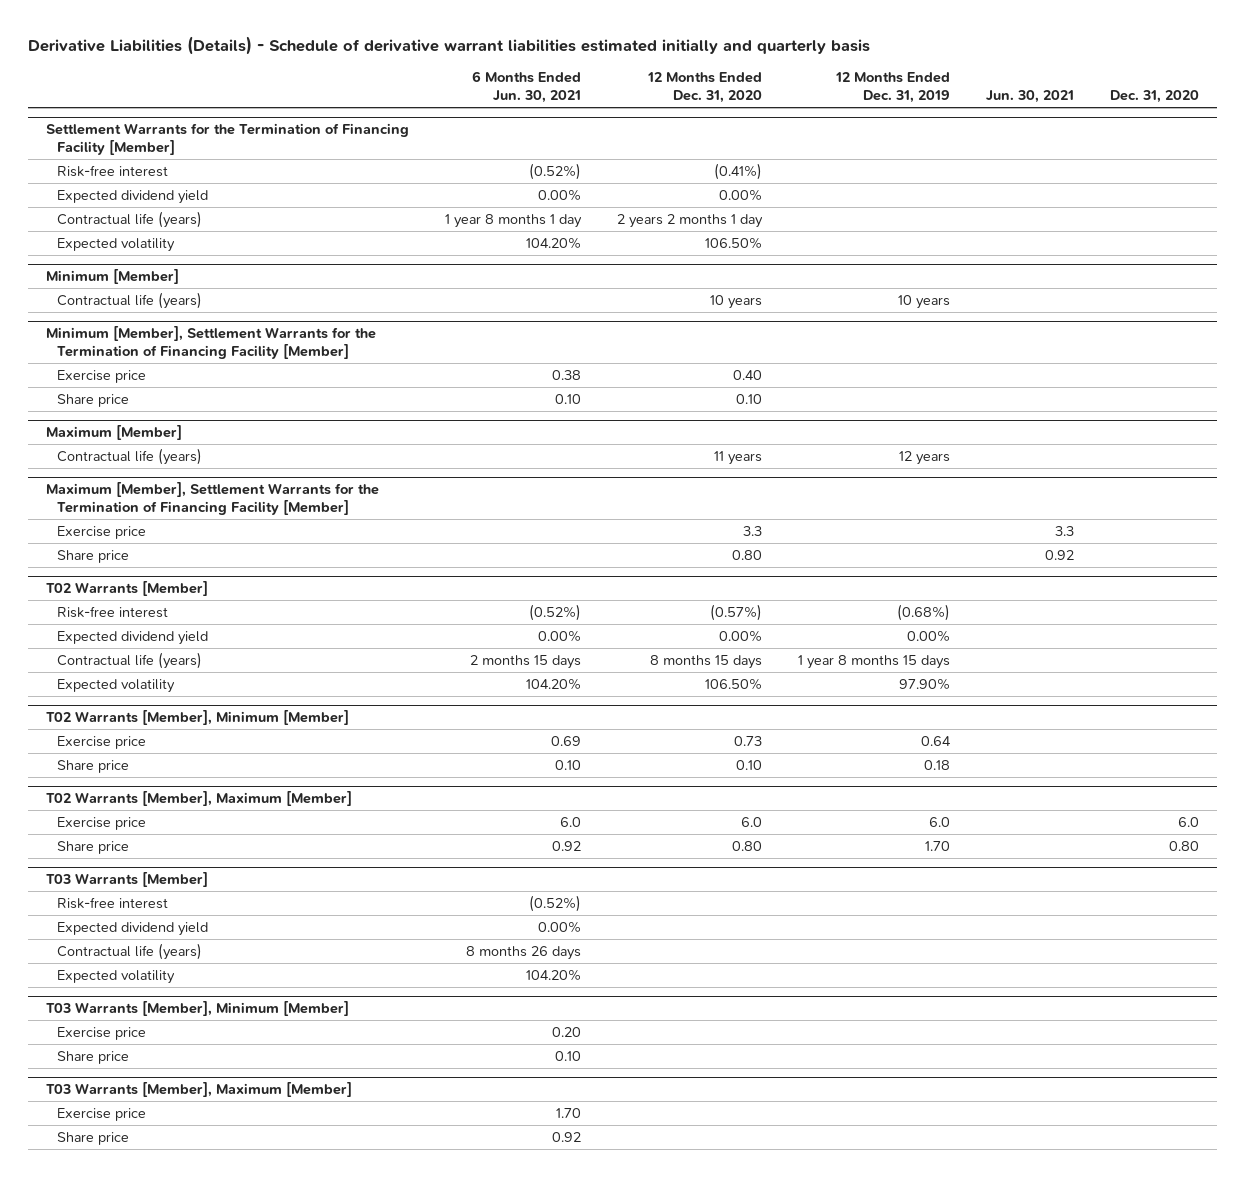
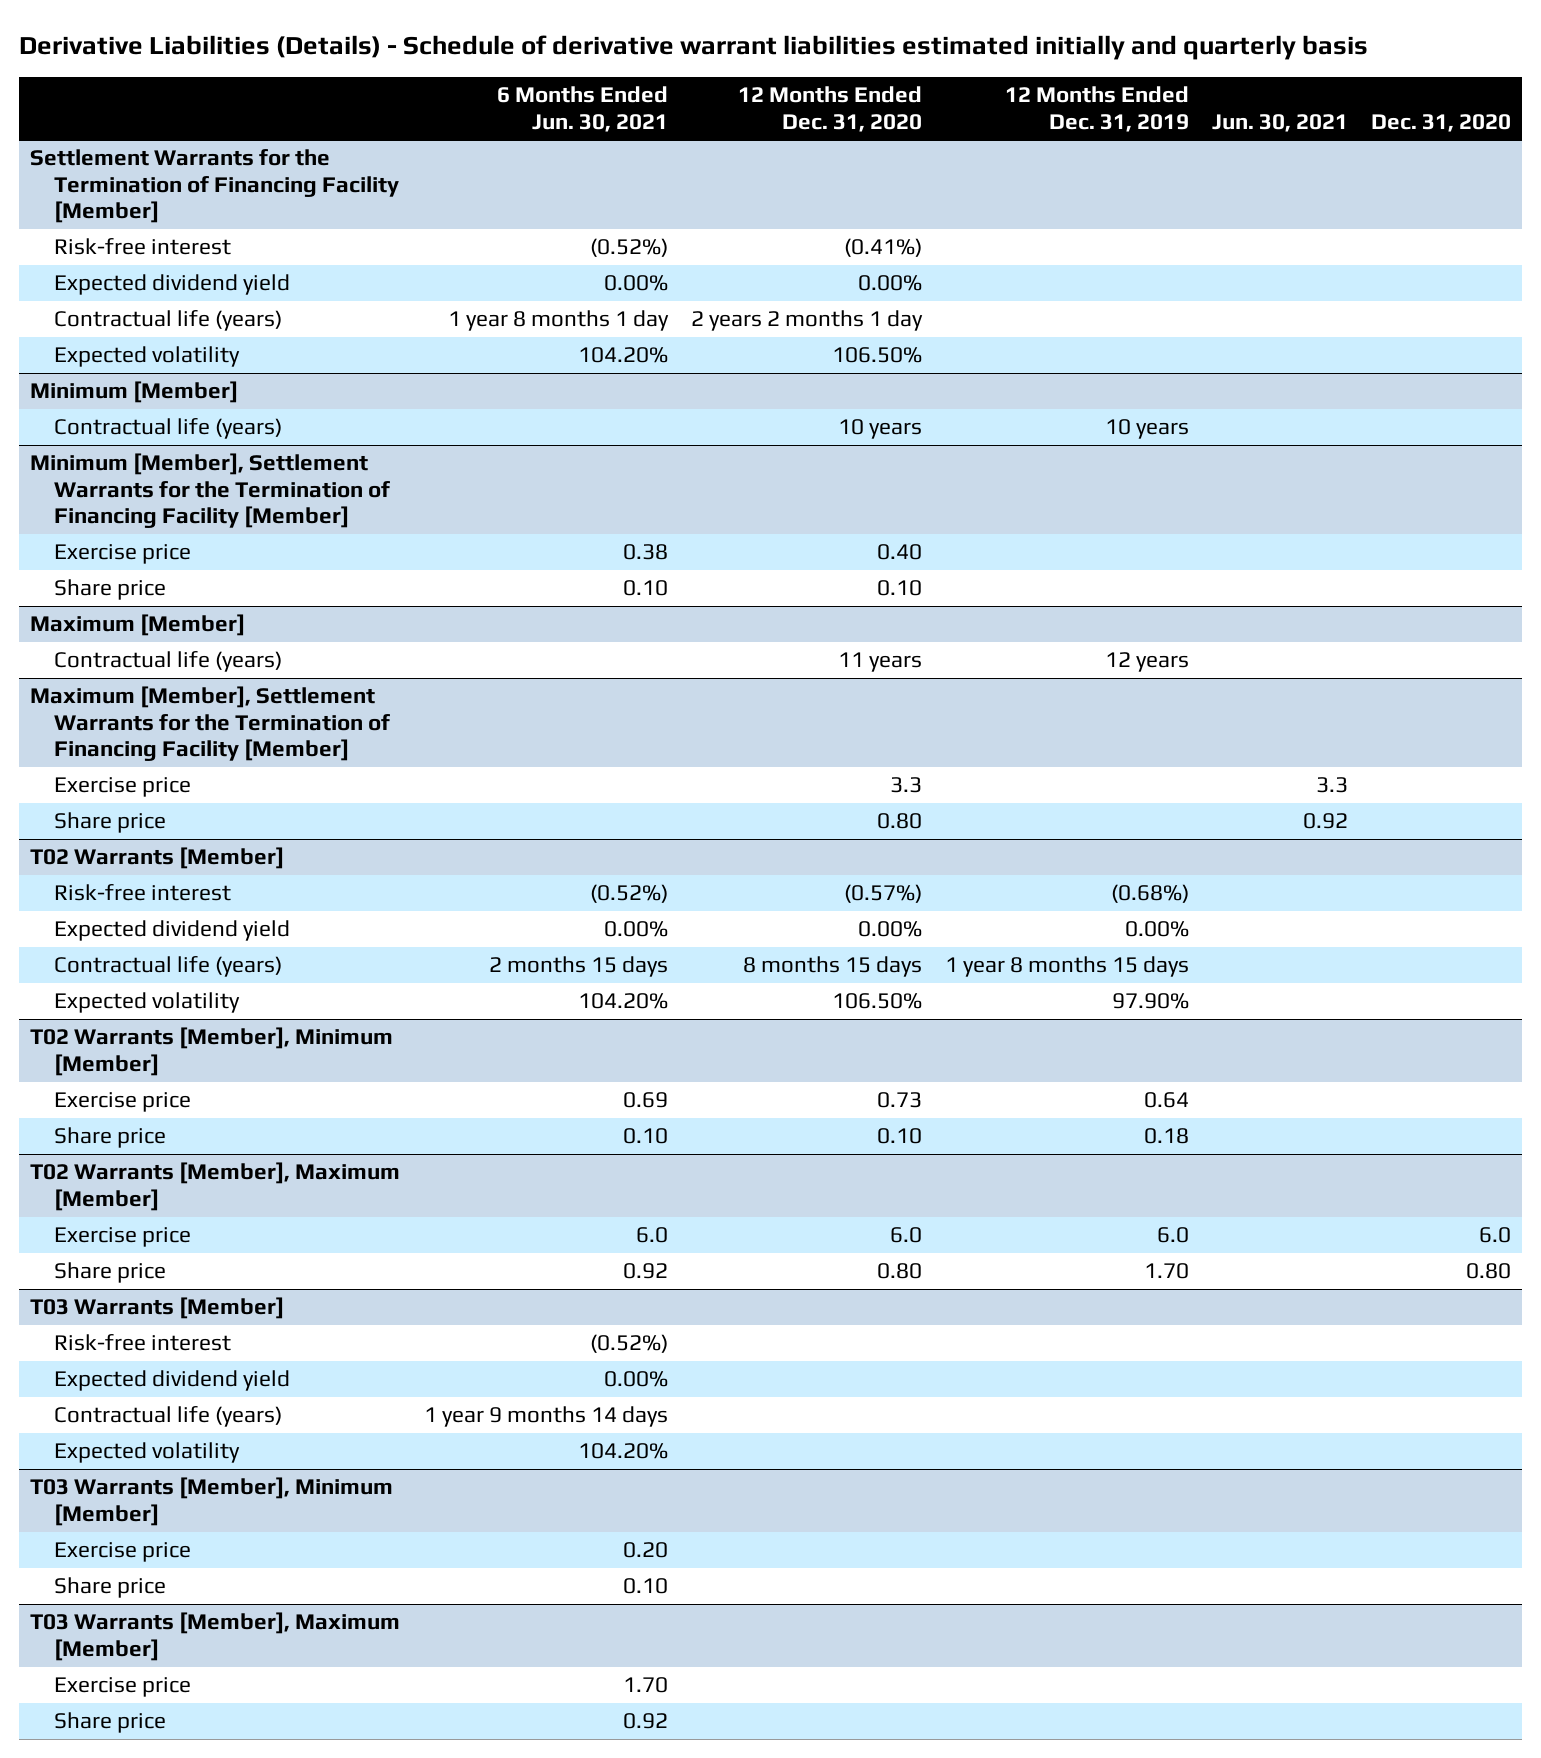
[466,945,582,960] 8 months 26 days -> [423,1406,668,1428] 1 year 9 months 14 days

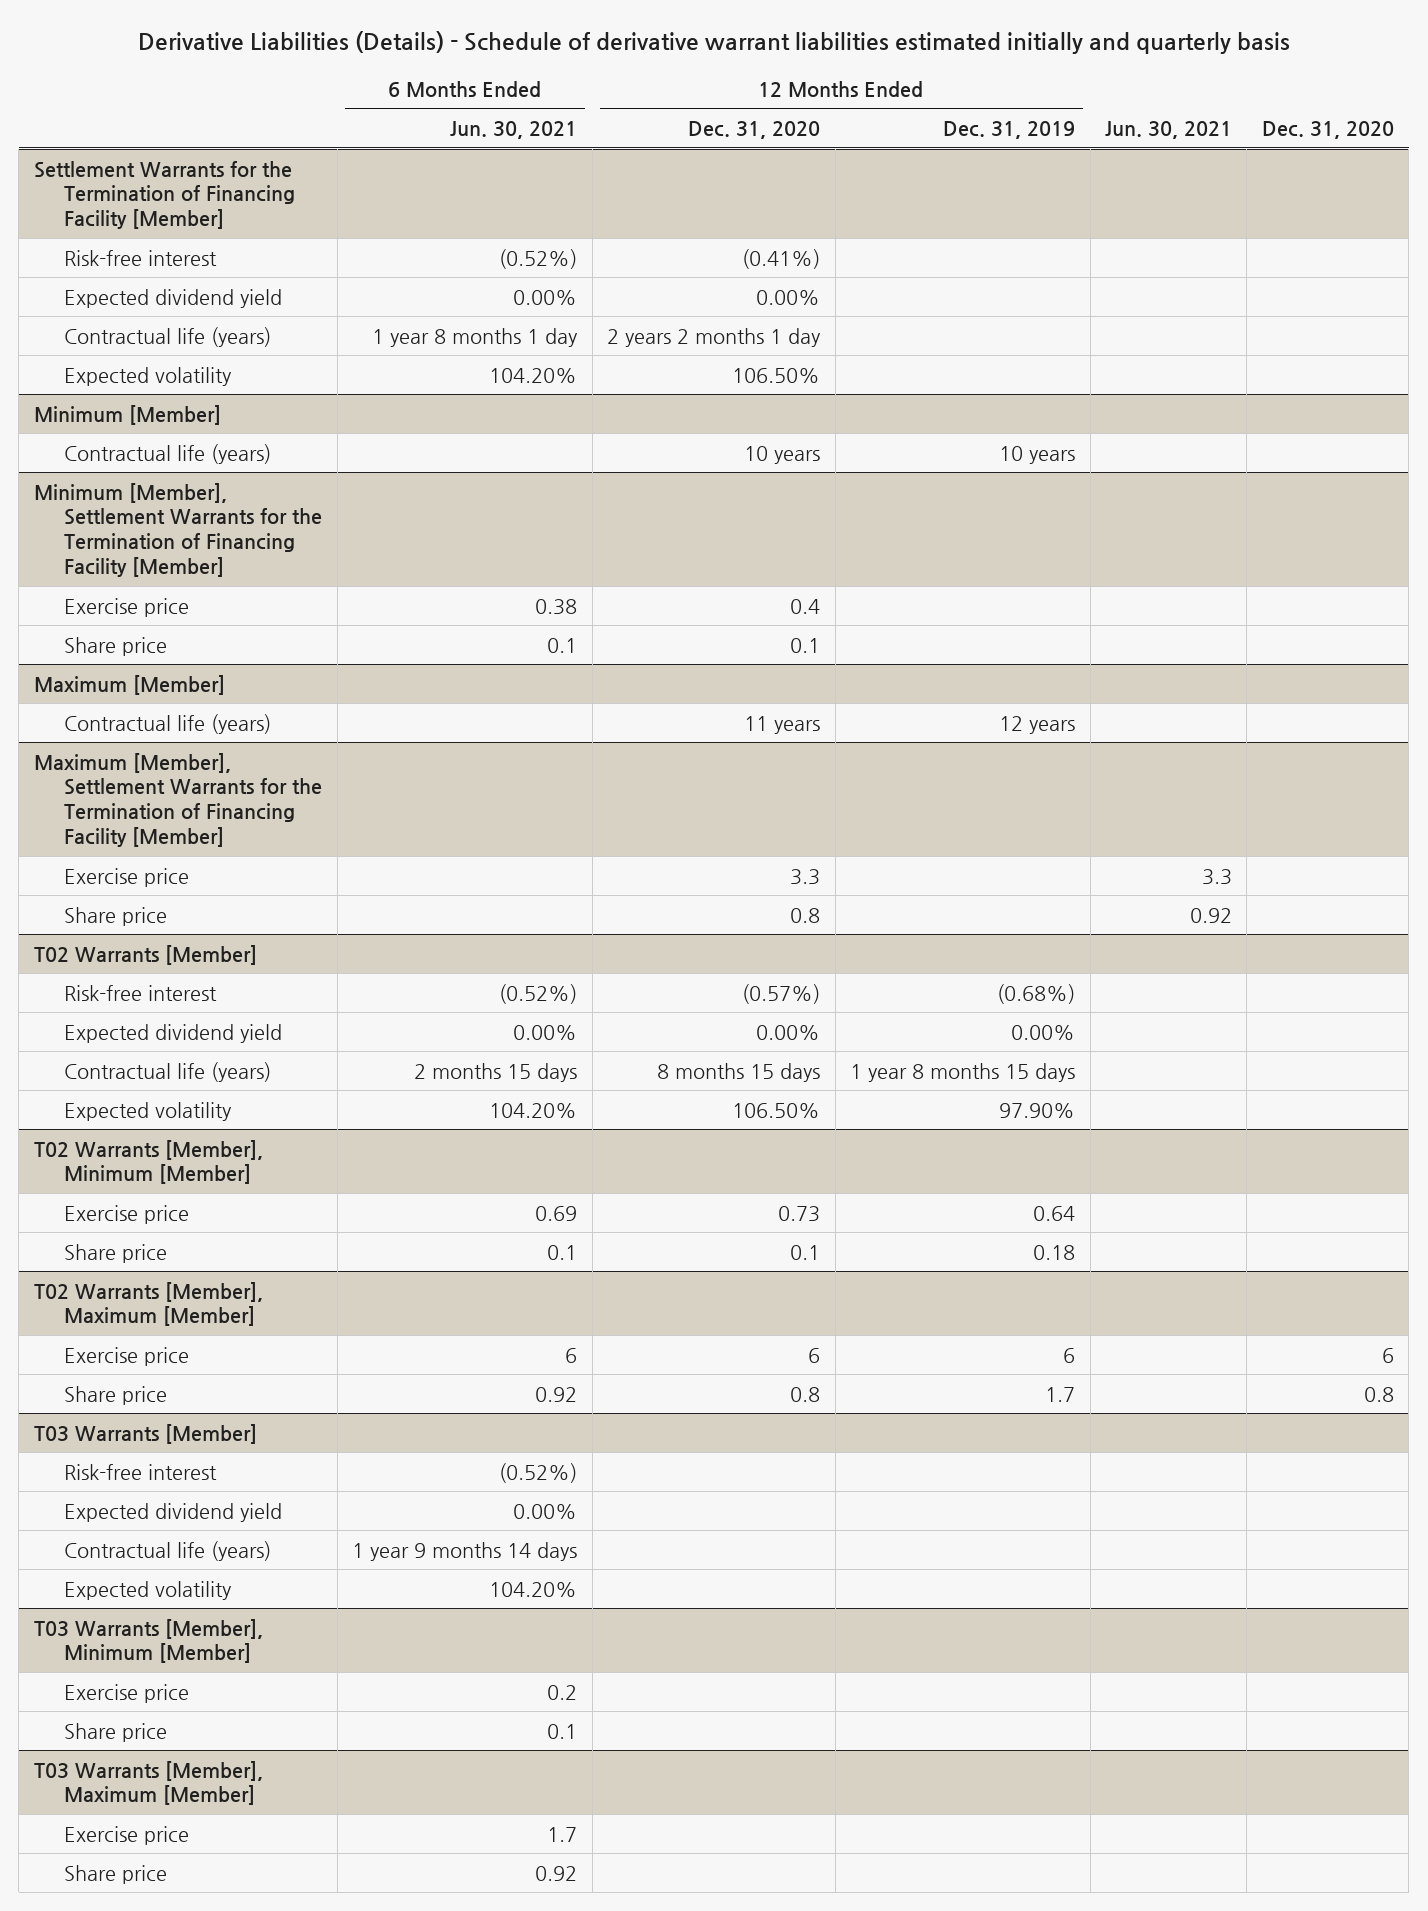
[876,544,922,561] 0.40 -> [790,598,821,614] 0.4
[622,580,668,597] 0.10 -> [547,637,578,653] 0.1
[876,580,922,597] 0.10 -> [790,637,821,653] 0.1
[876,813,922,830] 0.80 -> [790,907,821,923] 0.8
[622,1128,668,1145] 0.10 -> [547,1244,578,1260] 0.1
[876,1128,922,1145] 0.10 -> [790,1244,821,1260] 0.1
[635,1227,668,1244] 6.0 -> [565,1347,578,1363] 6
[889,1227,922,1244] 6.0 -> [808,1347,821,1363] 6
[1156,1227,1189,1244] 6.0 -> [1063,1347,1076,1363] 6
[1478,1227,1511,1244] 6.0 -> [1381,1347,1394,1363] 6
[876,1263,922,1280] 0.80 -> [790,1386,821,1402] 0.8
[1143,1263,1189,1280] 1.70 -> [1045,1386,1076,1402] 1.7
[1465,1263,1511,1280] 0.80 -> [1363,1386,1394,1402] 0.8
[622,1542,668,1559] 0.20 -> [547,1684,578,1700] 0.2
[622,1578,668,1595] 0.10 -> [547,1723,578,1739] 0.1
[622,1677,668,1694] 1.70 -> [547,1826,578,1842] 1.7

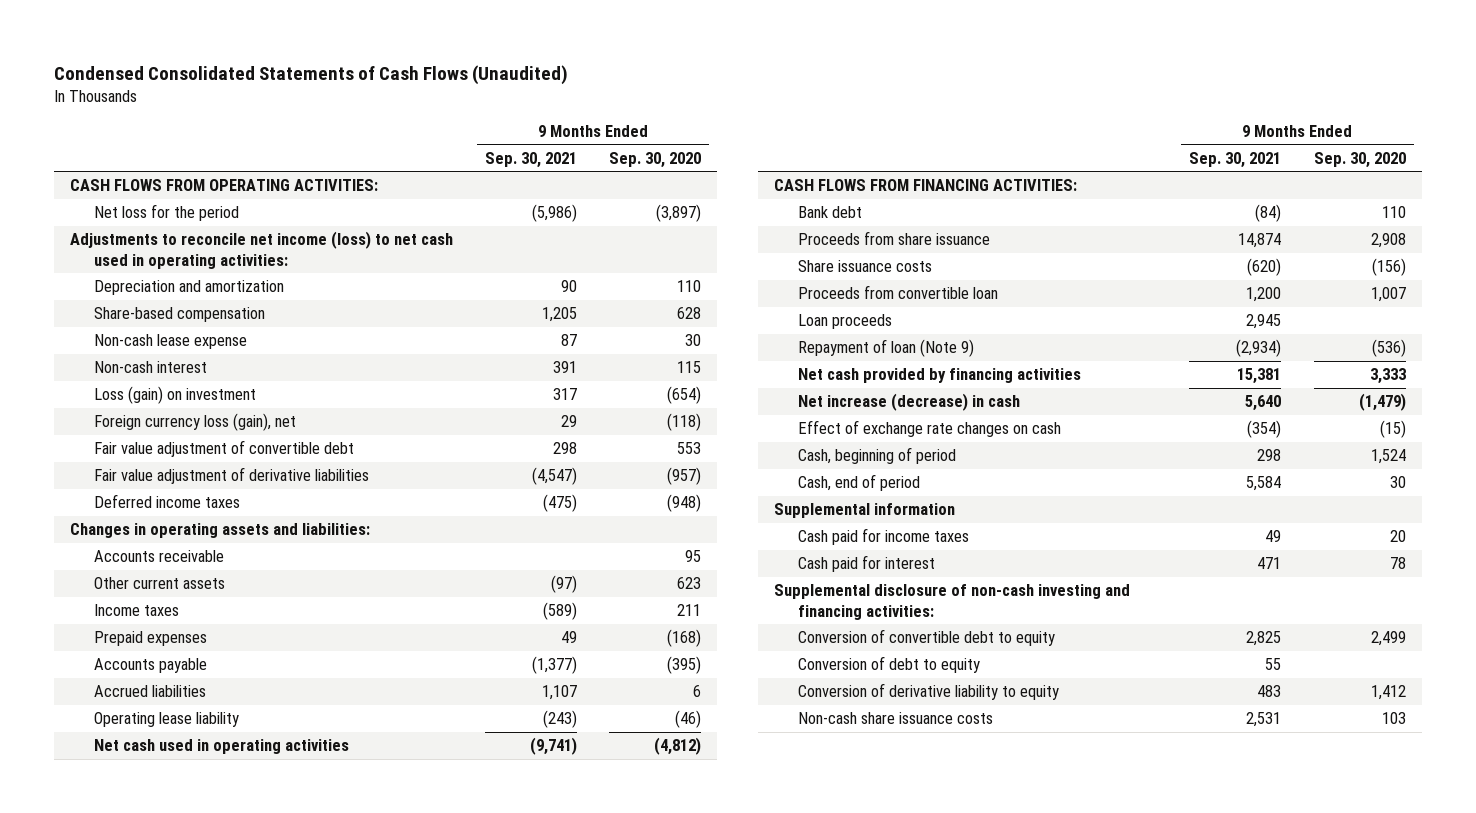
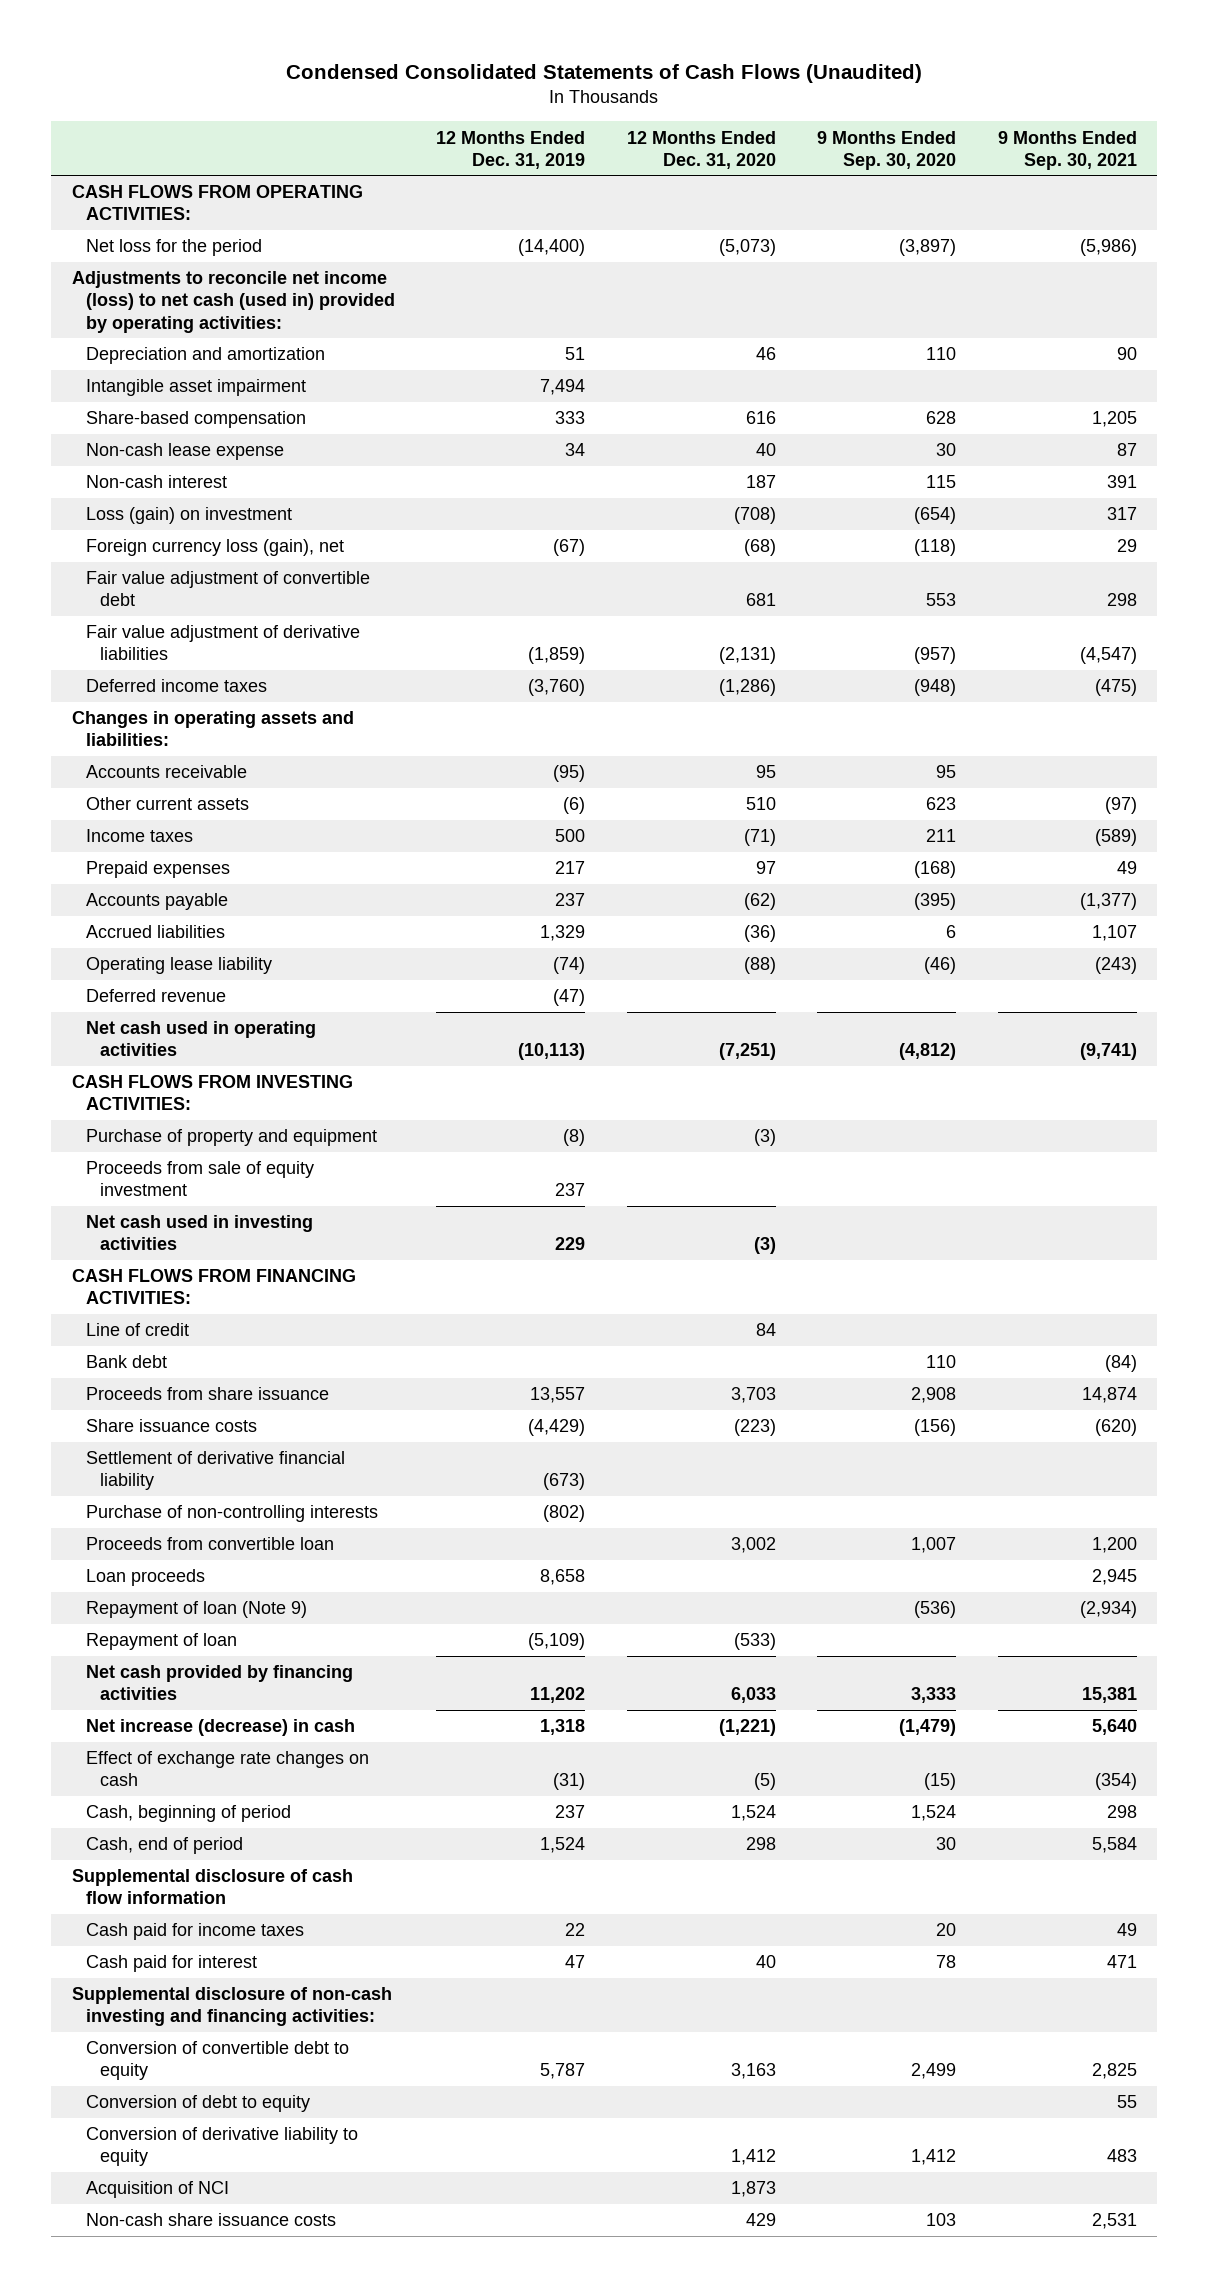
none -> [436,130,586,169] 12 Months Ended Dec. 31, 2019
none -> [626,130,776,169] 12 Months Ended Dec. 31, 2020
[70,231,454,269] Adjustments to reconcile net income (loss) to net cash used in operating activities: -> [71,271,395,333] Adjustments to reconcile net income (loss) to net cash (used in) provided by operating activities:
none -> [85,379,306,397] Intangible asset impairment
none -> [85,989,226,1003] Deferred revenue
none -> [71,1075,353,1111] CASH FLOWS FROM INVESTING ACTIVITIES:
none -> [85,1129,377,1147] Purchase of property and equipment
none -> [85,1161,314,1197] Proceeds from sale of equity investment
none -> [85,1215,313,1251] Net cash used in investing activities
none -> [85,1323,189,1337] Line of credit
none -> [85,1451,345,1491] Settlement of derivative financial liability
none -> [85,1505,378,1523] Purchase of non-controlling interests
none -> [85,1633,237,1651] Repayment of loan
[774,503,956,519] Supplemental information -> [71,1869,353,1905] Supplemental disclosure of cash flow information
none -> [85,2181,229,2199] Acquisition of NCI

